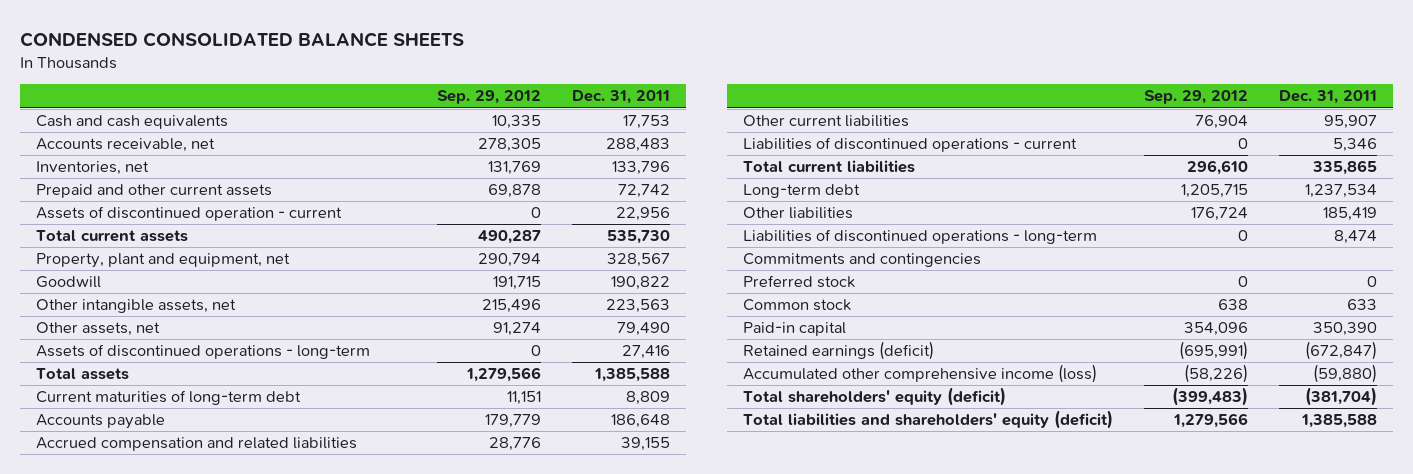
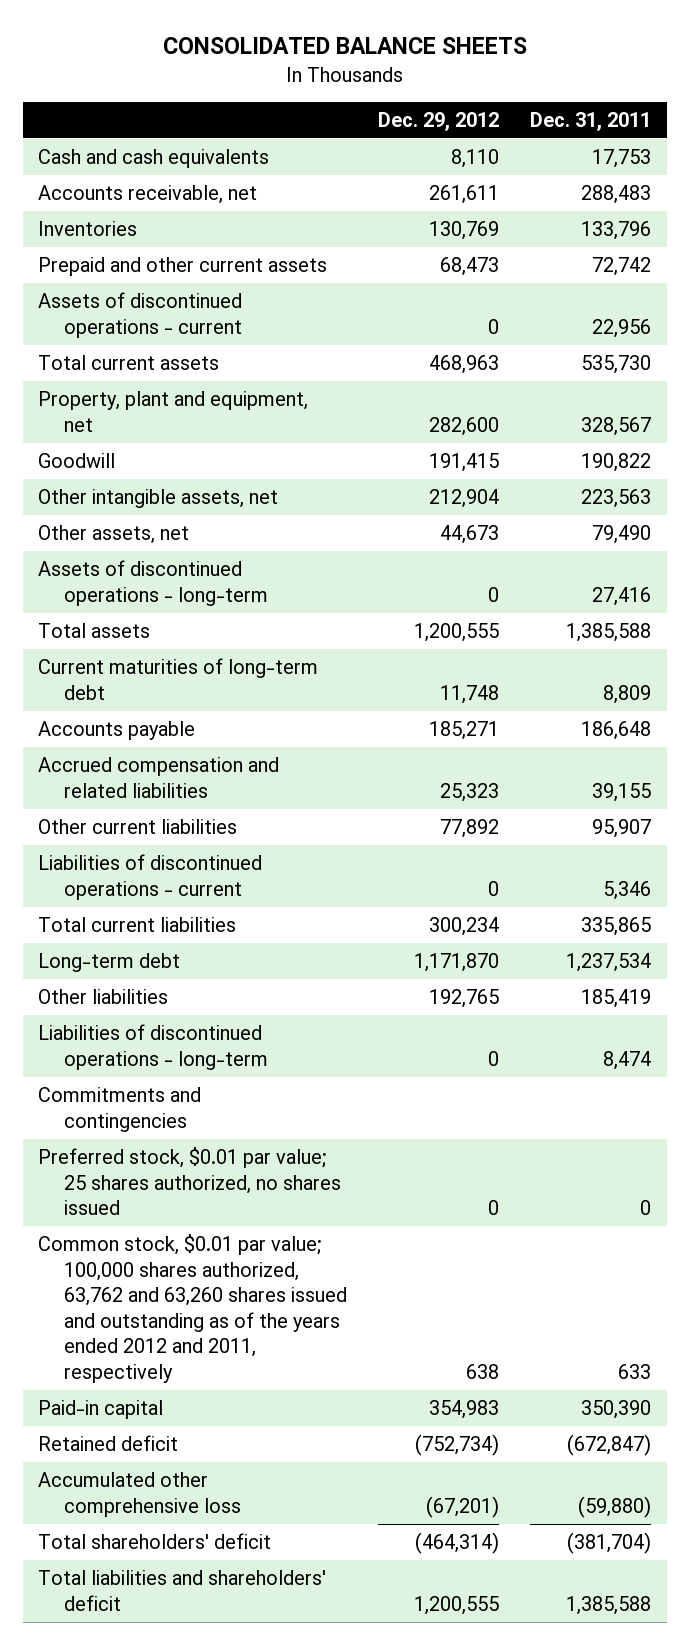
[20,31,465,47] CONDENSED CONSOLIDATED BALANCE SHEETS -> [162,37,527,55] CONSOLIDATED BALANCE SHEETS
[437,90,542,105] Sep. 29, 2012 -> none
none -> [378,111,500,131] Dec. 29, 2012
[35,161,149,176] Inventories, net -> [38,221,138,237] Inventories
[35,206,342,222] Assets of discontinued operation - current -> [38,292,243,338] Assets of discontinued operations - current
[742,275,855,289] Preferred stock -> [38,1147,342,1216] Preferred stock, $0.01 par value; 25 shares authorized, no shares issued
[742,299,851,312] Common stock -> [38,1234,348,1383] Common stock, $0.01 par value; 100,000 shares authorized, 63,762 and 63,260 shares issued and outstanding as of the years ended 2012 and 2011, respectively
[742,341,934,361] Retained earnings (deficit) -> [38,1435,179,1452] Retained deficit
[742,364,1097,384] Accumulated other comprehensive income (loss) -> [38,1472,242,1517] Accumulated other comprehensive loss
[742,387,1006,407] Total shareholders' equity (deficit) -> [38,1533,272,1550] Total shareholders' deficit
[742,410,1113,430] Total liabilities and shareholders' equity (deficit) -> [38,1570,327,1611] Total liabilities and shareholders' deficit

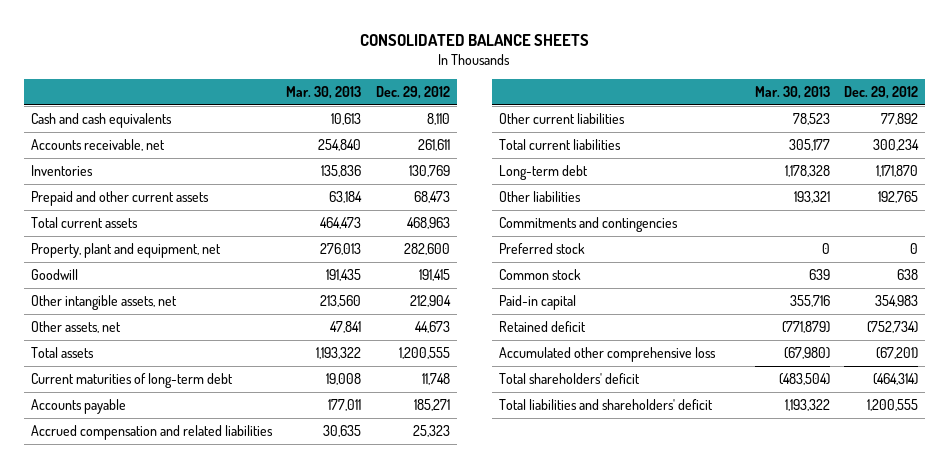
[530,111,652,131] Dec. 31, 2011 -> none
none -> [286,85,362,99] Mar. 30, 2013
[38,292,243,338] Assets of discontinued operations - current -> none
[38,560,269,606] Assets of discontinued operations - long-term -> none
[38,854,263,900] Liabilities of discontinued operations - current -> none
[38,1024,269,1070] Liabilities of discontinued operations - long-term -> none
[38,1147,342,1216] Preferred stock, $0.01 par value; 25 shares authorized, no shares issued -> [499,242,586,254] Preferred stock
[38,1234,348,1383] Common stock, $0.01 par value; 100,000 shares authorized, 63,762 and 63,260 shares issued and outstanding as of the years ended 2012 and 2011, respectively -> [499,268,582,280] Common stock

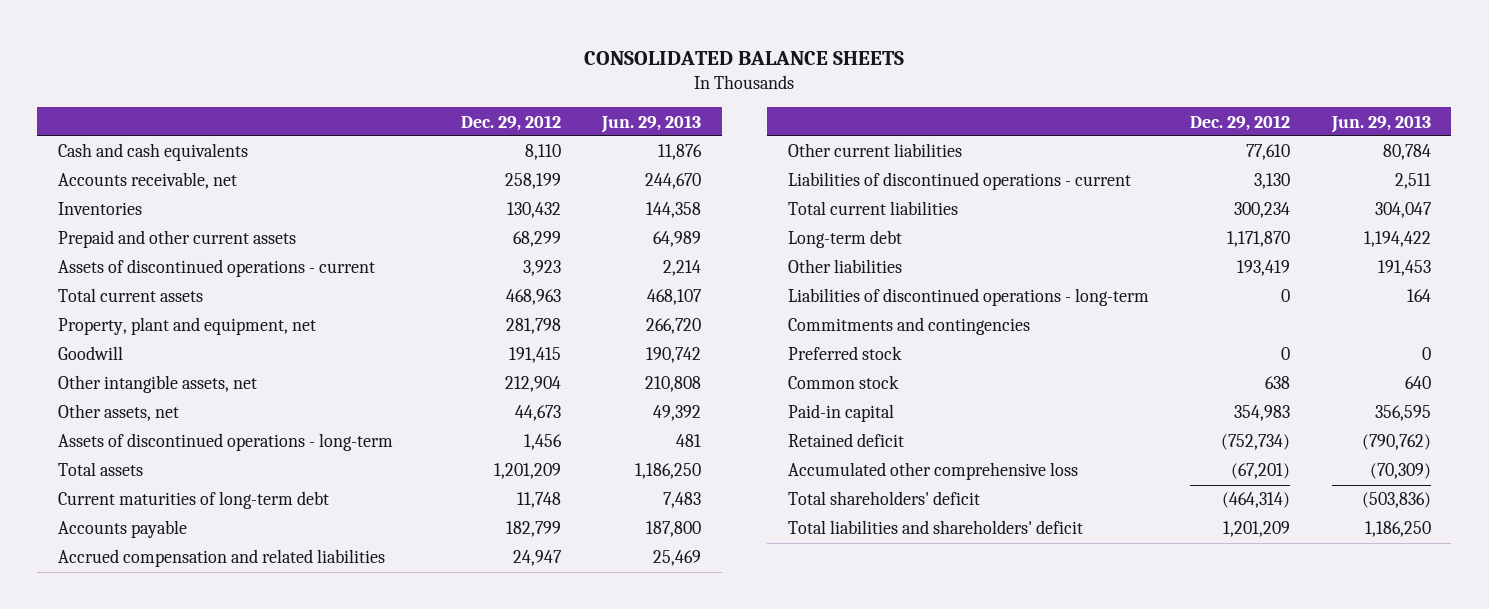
[286,85,362,99] Mar. 30, 2013 -> none
none -> [601,114,702,133] Jun. 29, 2013
[417,138,450,151] 261,611 -> [504,173,561,190] 258,199
[408,164,450,177] 130,769 -> [506,202,561,219] 130,432
[413,190,450,203] 68,473 -> [512,231,561,248] 68,299
none -> [57,259,375,278] Assets of discontinued operations - current
[403,242,450,255] 282,600 -> [505,318,561,335] 281,798
none -> [57,433,393,452] Assets of discontinued operations - long-term
[398,346,450,359] 1,200,555 -> [493,463,561,480] 1,201,209
[413,398,450,411] 185,271 -> [505,521,561,538] 182,799
[412,424,450,437] 25,323 -> [512,550,562,567] 24,947
[881,112,919,125] 77,892 -> [1246,144,1291,161] 77,610
none -> [787,172,1131,191] Liabilities of discontinued operations - current
[878,190,919,203] 192,765 -> [1237,260,1291,277] 193,419
none -> [787,288,1149,307] Liabilities of discontinued operations - long-term
[867,398,919,411] 1,200,555 -> [1223,521,1291,538] 1,201,209

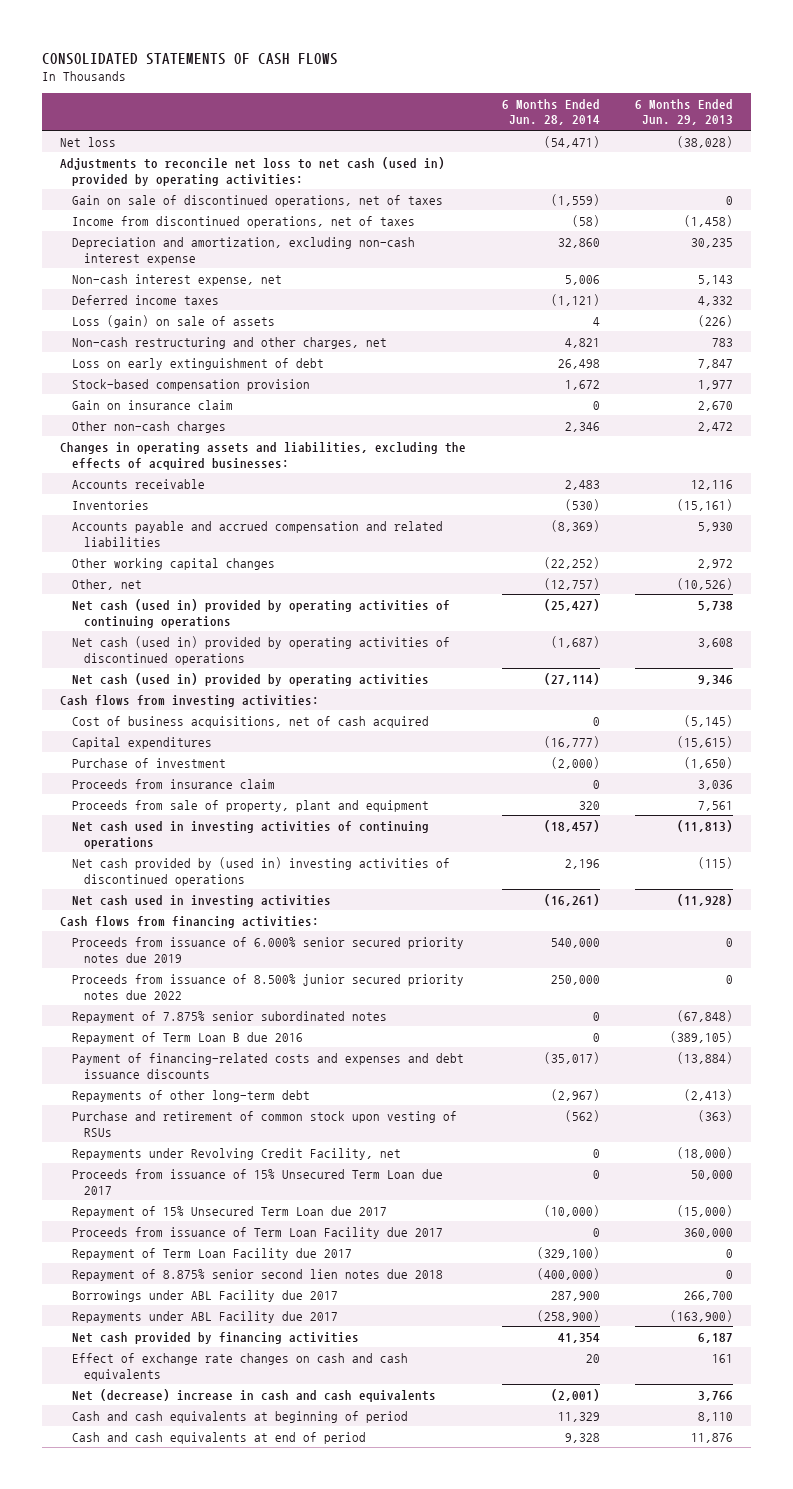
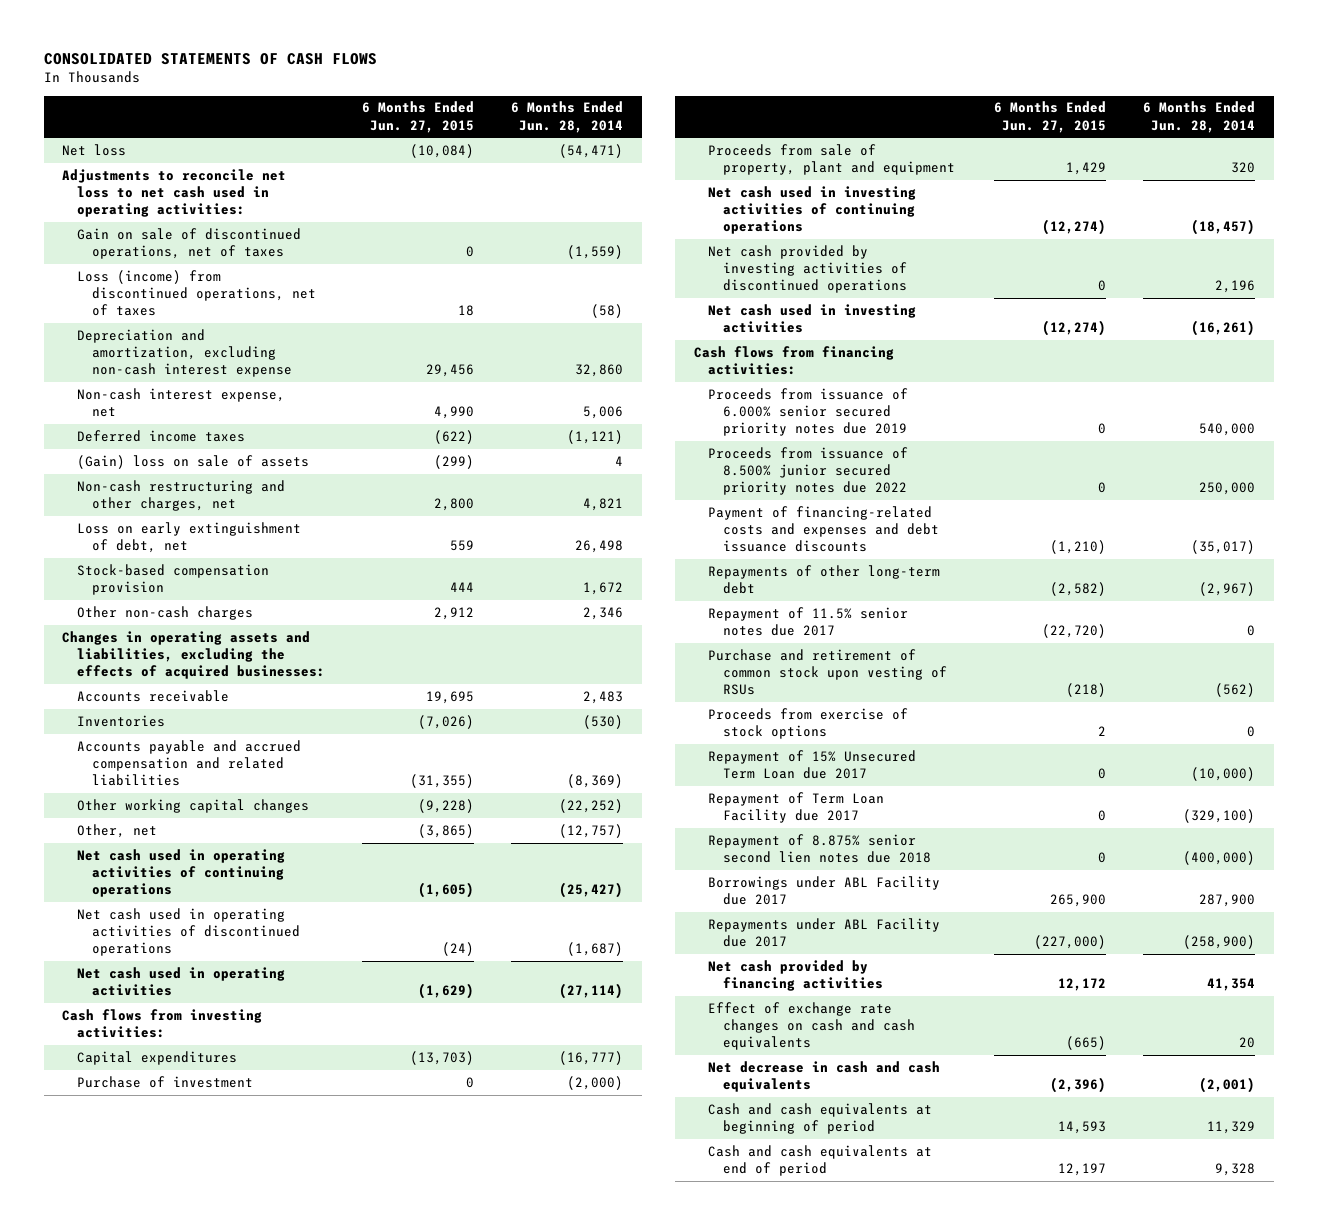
[635,98,734,126] 6 Months Ended Jun. 29, 2013 -> none
none -> [362,101,475,133] 6 Months Ended Jun. 27, 2015
[60,156,446,186] Adjustments to reconcile net loss to net cash (used in) provided by operating activities: -> [62,168,287,218] Adjustments to reconcile net loss to net cash used in operating activities:
[71,215,415,228] Income from discontinued operations, net of taxes -> [76,269,316,317] Loss (income) from discontinued operations, net of taxes
[71,314,275,328] Loss (gain) on sale of assets -> [76,454,309,469] (Gain) loss on sale of assets
[71,357,324,370] Loss on early extinguishment of debt -> [76,521,301,554] Loss on early extinguishment of debt, net
[71,399,233,410] Gain on insurance claim -> none
[71,598,450,628] Net cash (used in) provided by operating activities of continuing operations -> [76,848,285,898] Net cash used in operating activities of continuing operations
[71,635,450,665] Net cash (used in) provided by operating activities of discontinued operations -> [76,907,300,957] Net cash used in operating activities of discontinued operations
[71,672,429,686] Net cash (used in) provided by operating activities -> [76,966,285,997] Net cash used in operating activities
[71,715,429,728] Cost of business acquisitions, net of cash acquired -> none
[71,778,275,789] Proceeds from insurance claim -> none
[71,856,450,886] Net cash provided by (used in) investing activities of discontinued operations -> [708,244,908,294] Net cash provided by investing activities of discontinued operations
[71,1010,387,1023] Repayment of 7.875% senior subordinated notes -> none
[71,1031,303,1044] Repayment of Term Loan B due 2016 -> none
none -> [708,606,909,637] Repayment of 11.5% senior notes due 2017
[71,1147,401,1160] Repayments under Revolving Credit Facility, net -> none
[71,1168,443,1195] Proceeds from issuance of 15% Unsecured Term Loan due 2017 -> none
none -> [708,707,909,740] Proceeds from exercise of stock options
[71,1226,443,1239] Proceeds from issuance of Term Loan Facility due 2017 -> none
[71,1388,436,1402] Net (decrease) increase in cash and cash equivalents -> [708,1060,941,1093] Net decrease in cash and cash equivalents

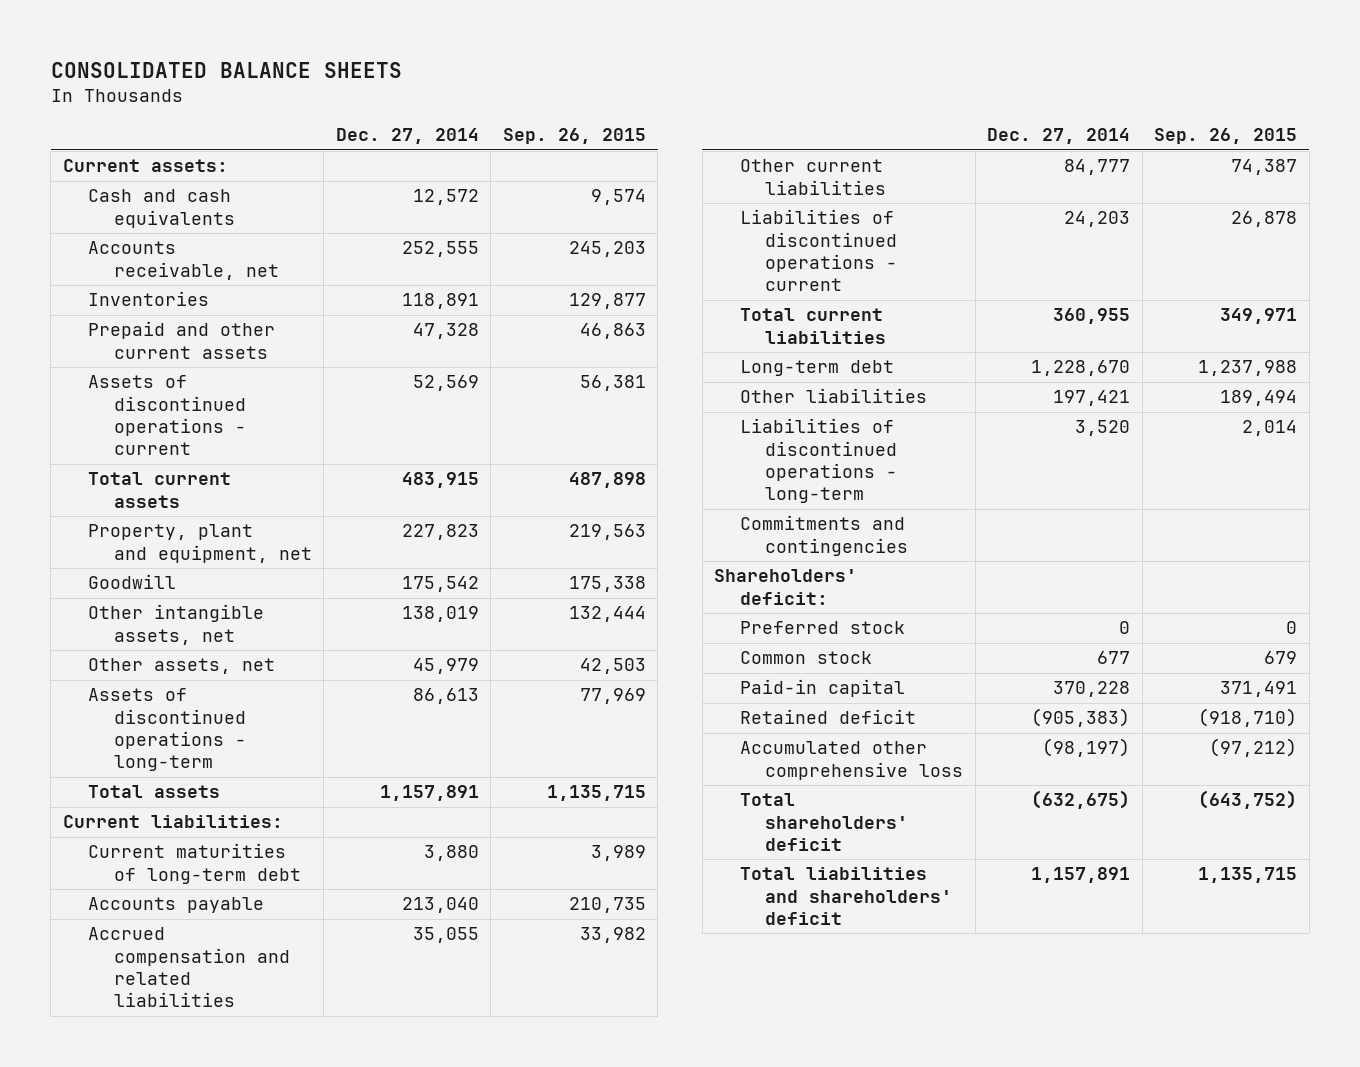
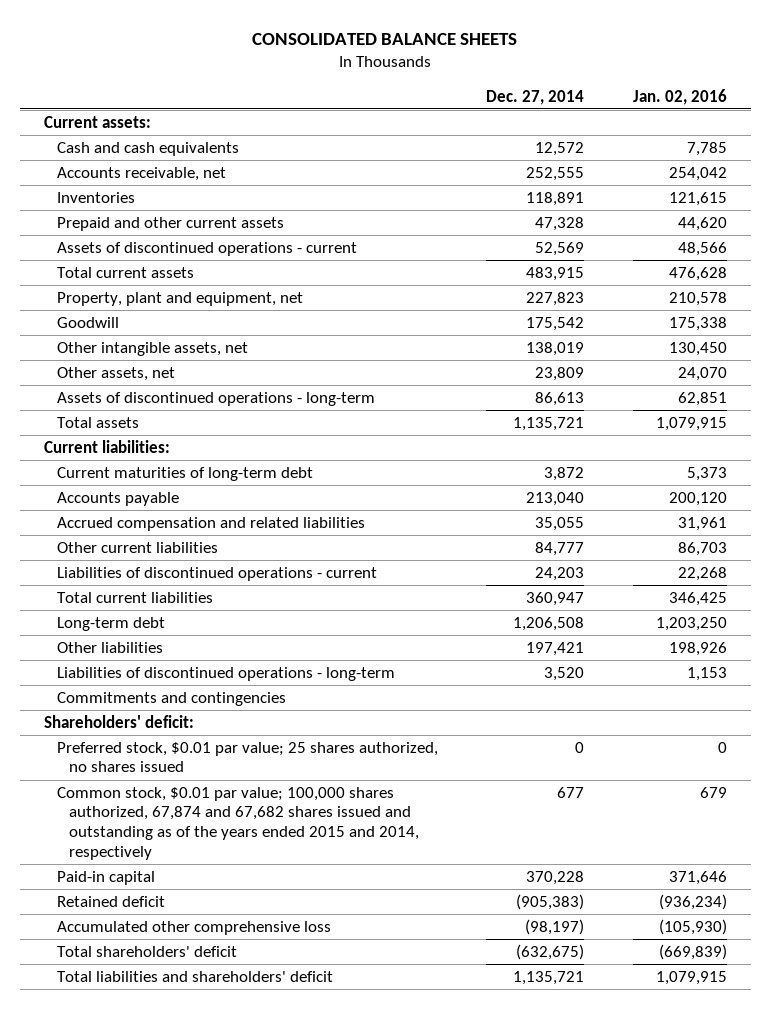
[502,128,646,145] Sep. 26, 2015 -> none
none -> [632,88,727,105] Jan. 02, 2016
[412,658,479,675] 45,979 -> [535,366,585,381] 23,809
[379,785,479,802] 1,157,891 -> [513,416,585,431] 1,135,721
[423,845,479,862] 3,880 -> [544,466,585,481] 3,872
[1053,308,1131,325] 360,955 -> [526,591,585,606] 360,947
[1031,360,1131,377] 1,228,670 -> [513,616,585,631] 1,206,508
[739,621,905,635] Preferred stock -> [56,741,438,773] Preferred stock, $0.01 par value; 25 shares authorized, no shares issued
[739,651,872,665] Common stock -> [56,786,420,860] Common stock, $0.01 par value; 100,000 shares authorized, 67,874 and 67,682 shares issued and outstanding as of the years ended 2015 and 2014, respectively
[1031,867,1131,884] 1,157,891 -> [513,970,585,985] 1,135,721

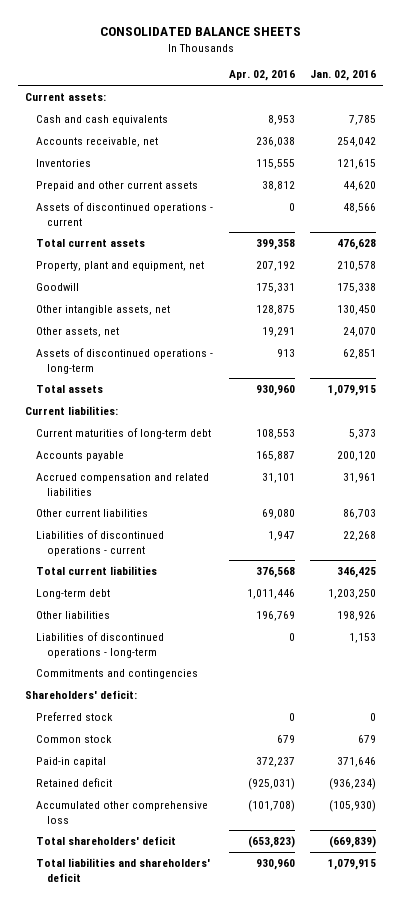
[486,89,585,105] Dec. 27, 2014 -> none
none -> [228,70,295,82] Apr. 02, 2016
[56,741,438,773] Preferred stock, $0.01 par value; 25 shares authorized, no shares issued -> [36,712,114,722] Preferred stock
[56,786,420,860] Common stock, $0.01 par value; 100,000 shares authorized, 67,874 and 67,682 shares issued and outstanding as of the years ended 2015 and 2014, respectively -> [36,735,113,744] Common stock

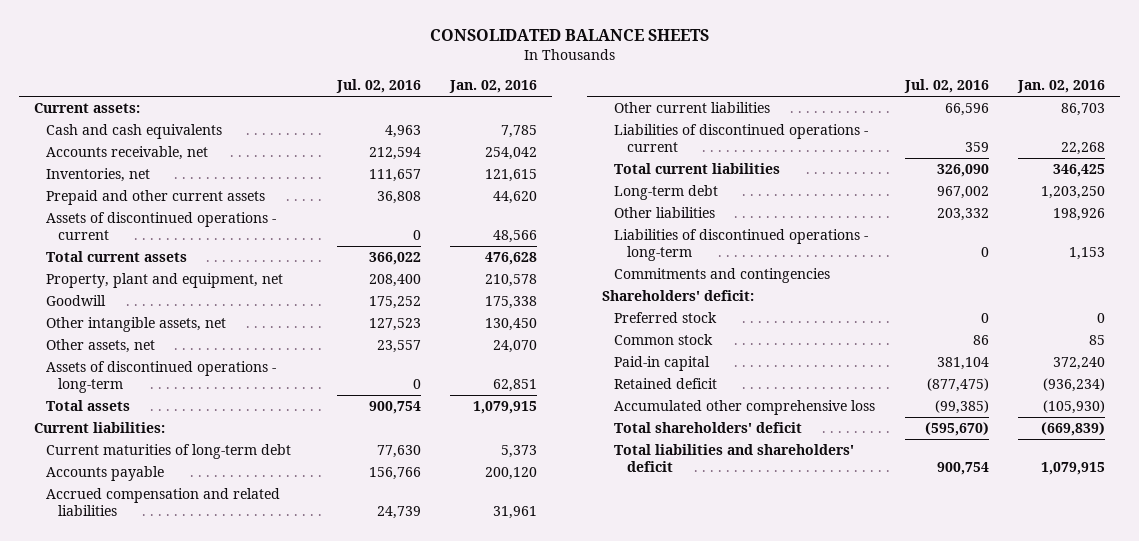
[228,70,295,82] Apr. 02, 2016 -> none
none -> [335,79,421,94] Jul. 02, 2016
[36,159,92,168] Inventories -> [45,168,150,183] Inventories, net
[357,735,376,744] 679 -> [1089,335,1106,346] 85
[336,757,376,768] 371,646 -> [1053,357,1106,371] 372,240

